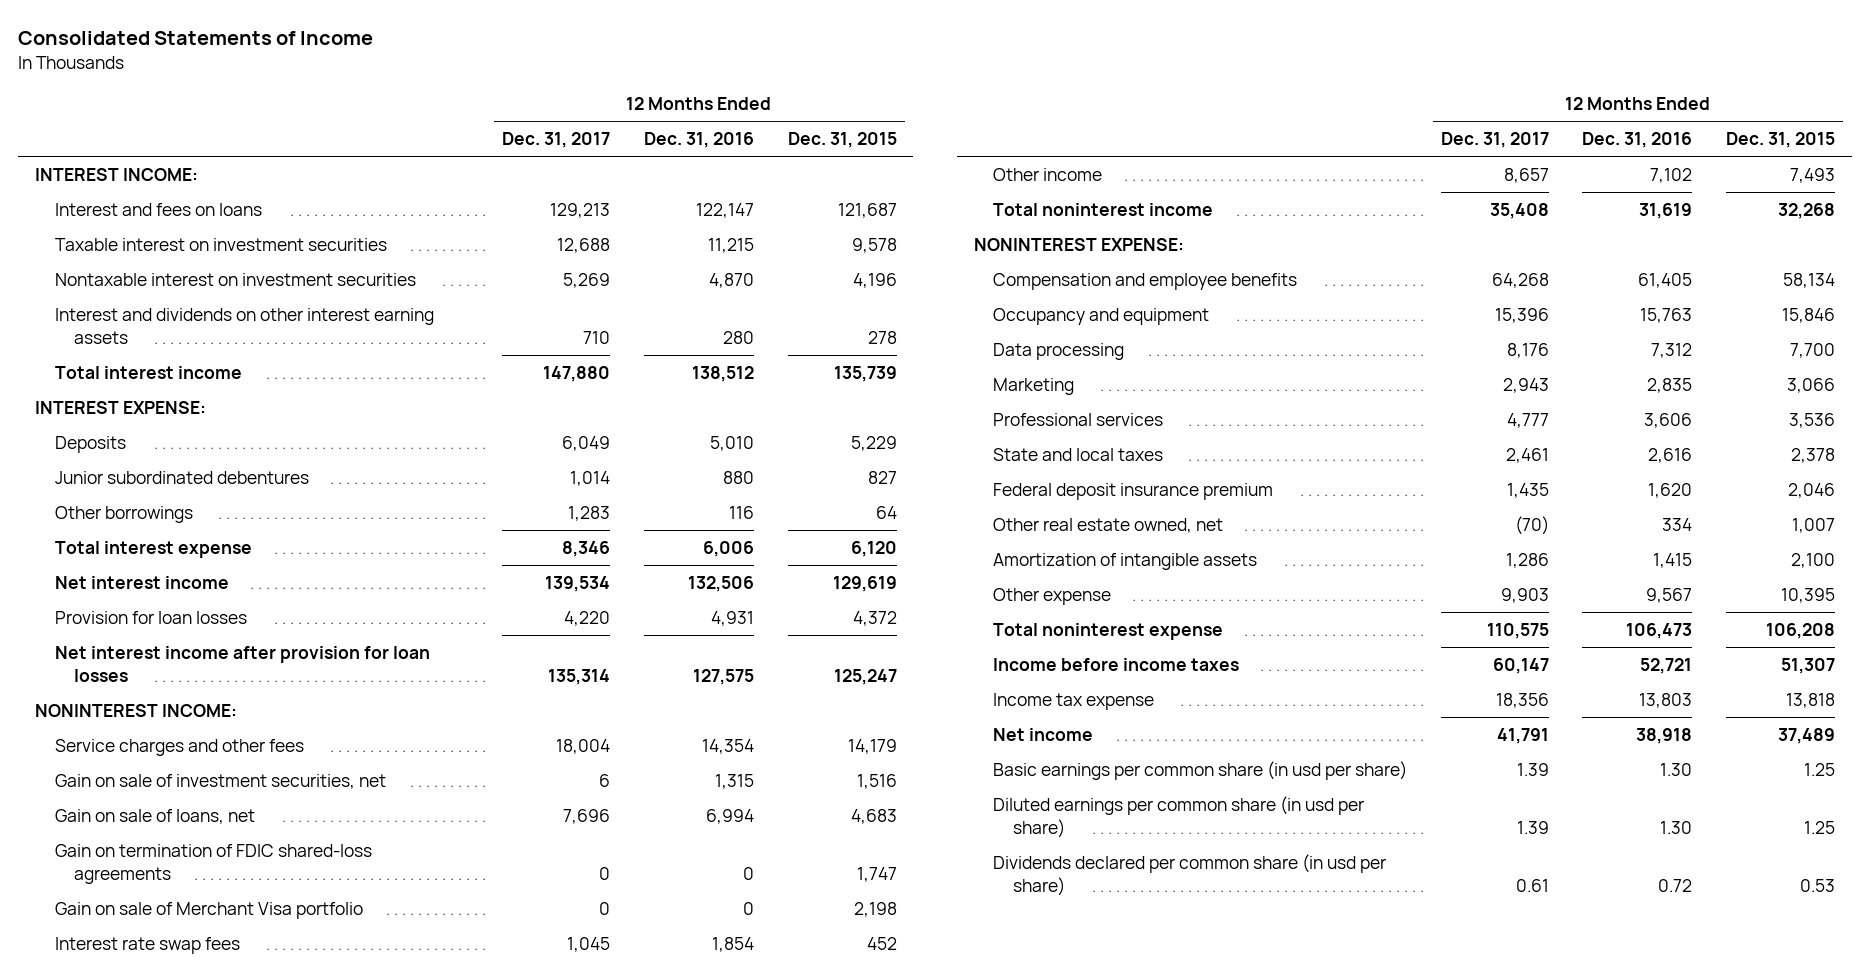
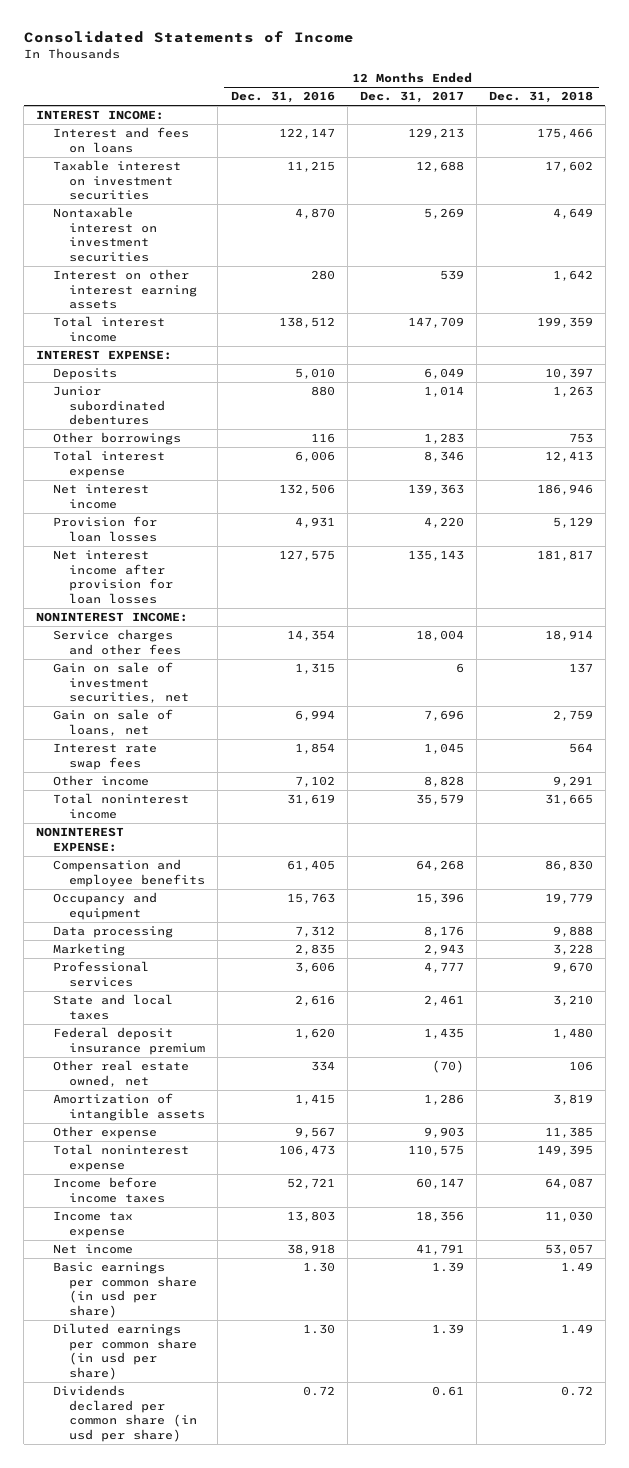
[787,132,897,149] Dec. 31, 2015 -> none
none -> [488,91,593,104] Dec. 31, 2018
[54,307,434,344] Interest and dividends on other interest earning assets -> [52,269,198,310] Interest on other interest earning assets
[583,330,611,344] 710 -> [439,270,464,281] 539
[543,365,611,382] 147,880 -> [407,317,464,329] 147,709
[545,575,611,592] 139,534 -> [407,484,464,496] 139,363
[548,668,611,685] 135,314 -> [407,550,464,562] 135,143
[54,843,372,884] Gain on termination of FDIC shared-loss agreements -> none
[54,901,363,919] Gain on sale of Merchant Visa portfolio -> none
[1503,167,1549,183] 8,657 -> [423,776,464,788] 8,828
[1489,202,1549,219] 35,408 -> [415,794,464,806] 35,579

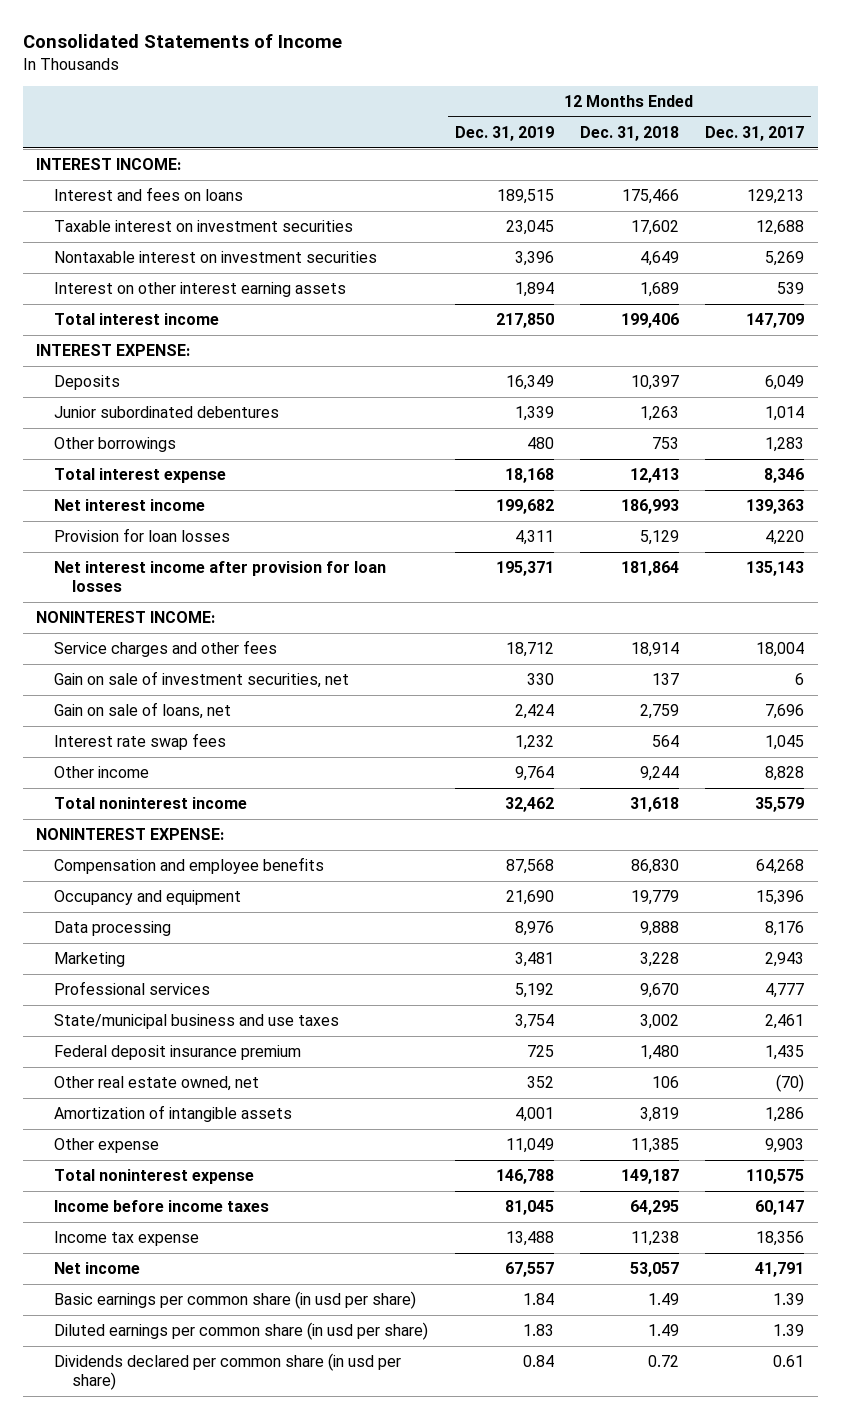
[230,91,335,104] Dec. 31, 2016 -> none
none -> [454,125,554,141] Dec. 31, 2019
[552,270,593,282] 1,642 -> [639,282,679,298] 1,689
[536,317,593,329] 199,359 -> [620,313,679,329] 199,406
[536,484,593,496] 186,946 -> [620,499,679,515] 186,993
[536,550,593,562] 181,817 -> [620,561,679,577] 181,864
[552,776,593,788] 9,291 -> [639,766,679,782] 9,244
[544,794,593,806] 31,665 -> [629,797,679,813] 31,618
[52,994,173,1020] State and local taxes -> [54,1014,340,1030] State/municipal business and use taxes
[552,995,593,1007] 3,210 -> [639,1014,679,1030] 3,002
[536,1145,593,1157] 149,395 -> [620,1169,679,1185] 149,187
[544,1178,593,1190] 64,087 -> [629,1200,679,1216] 64,295
[544,1211,593,1223] 11,030 -> [630,1231,679,1247] 11,238

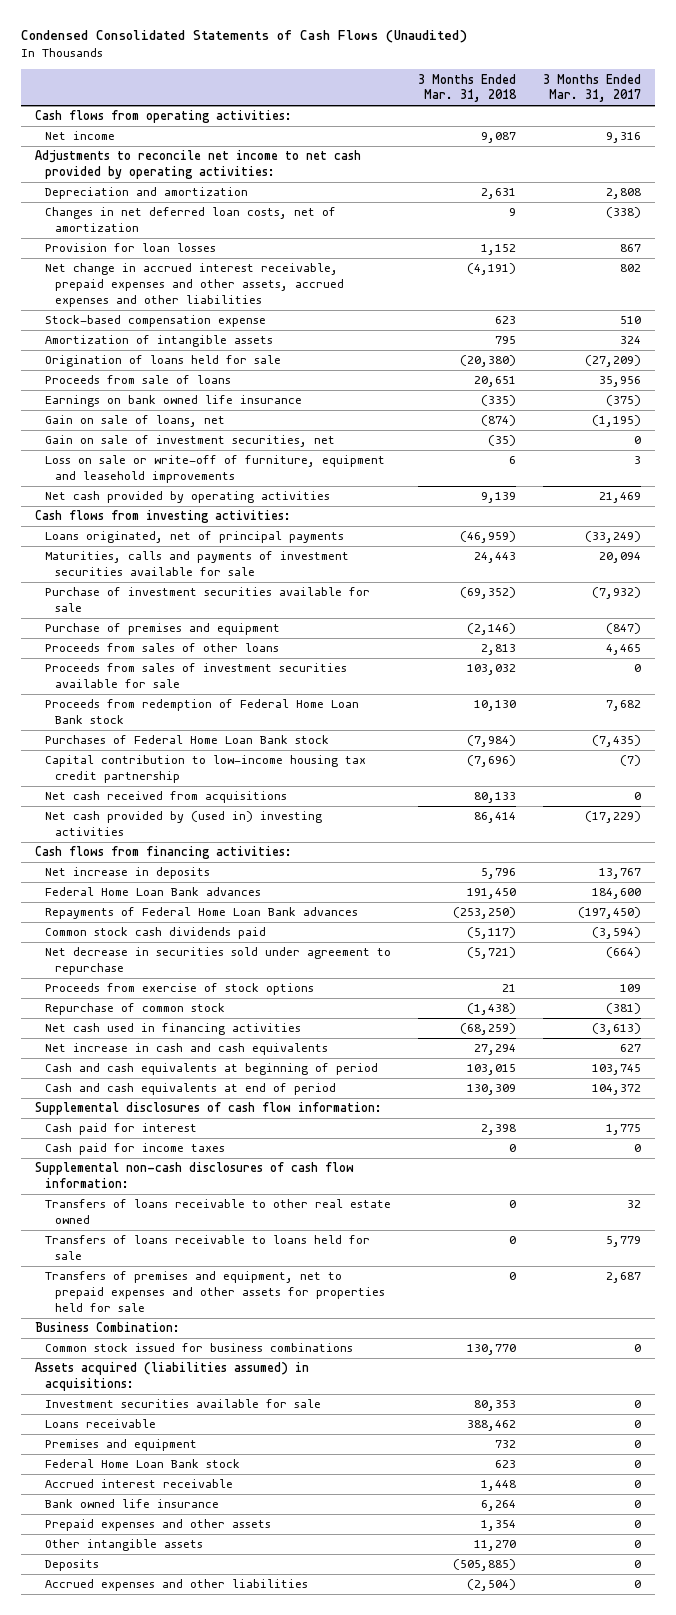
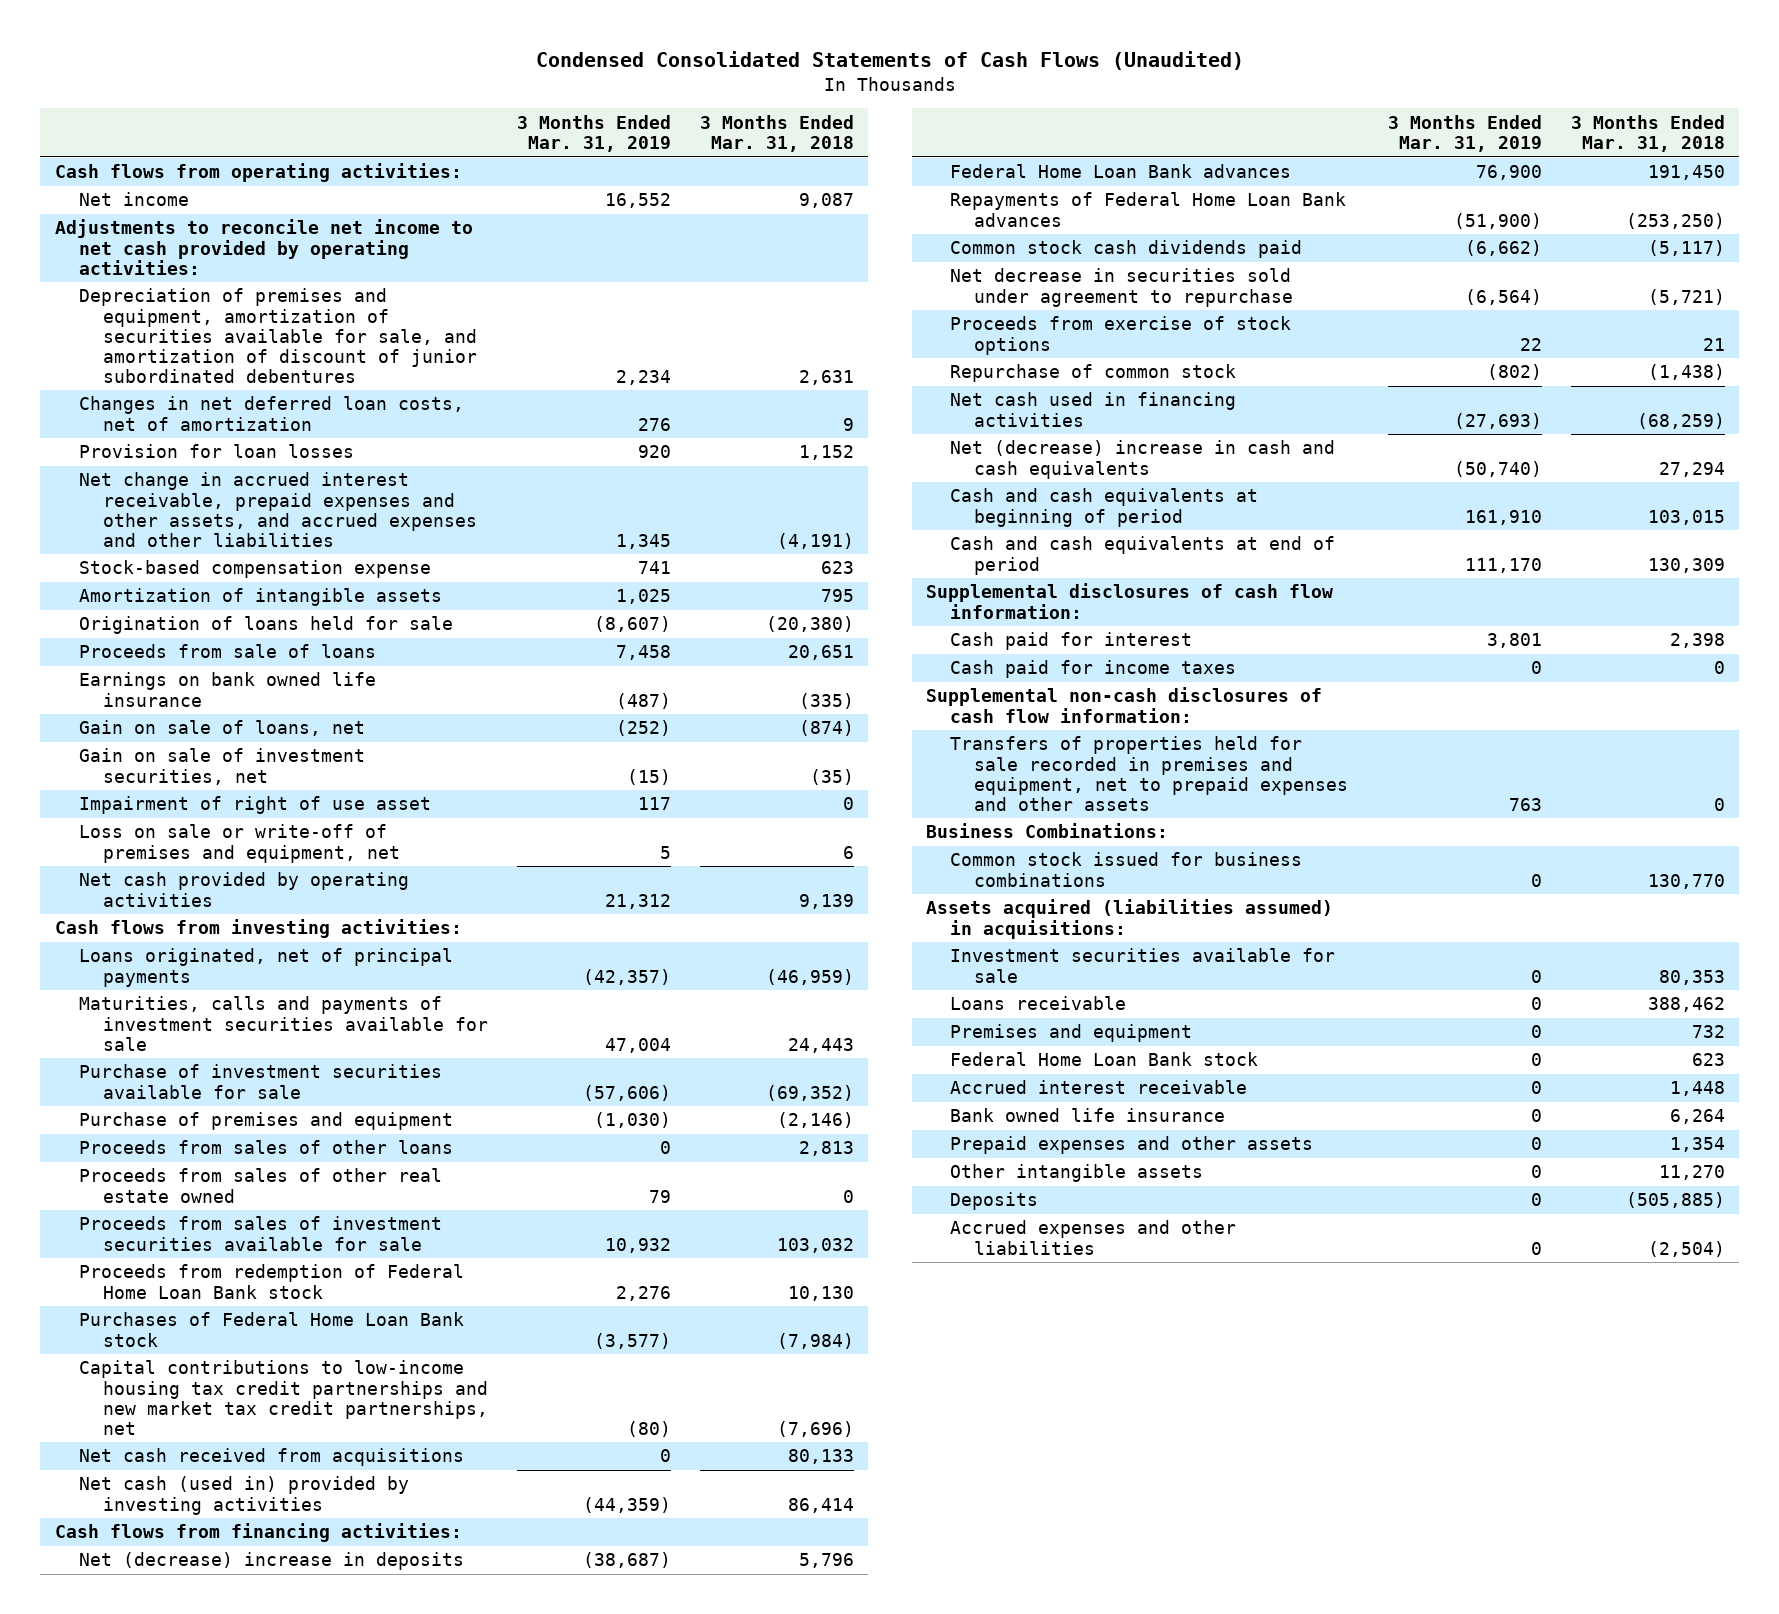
[543,73,642,103] 3 Months Ended Mar. 31, 2017 -> none
none -> [516,114,671,152] 3 Months Ended Mar. 31, 2019
[45,187,249,200] Depreciation and amortization -> [78,288,477,383] Depreciation of premises and equipment, amortization of securities available for sale, and amortization of discount of junior subordinated debentures
[45,263,345,307] Net change in accrued interest receivable, prepaid expenses and other assets, accrued expenses and other liabilities -> [78,472,477,547] Net change in accrued interest receivable, prepaid expenses and other assets, and accrued expenses and other liabilities
none -> [78,796,431,815] Impairment of right of use asset
[45,455,386,484] Loss on sale or write-off of furniture, equipment and leasehold improvements -> [78,824,400,863] Loss on sale or write-off of premises and equipment, net
none -> [78,1168,442,1203] Proceeds from sales of other real estate owned
[45,755,367,784] Capital contribution to low-income housing tax credit partnership -> [78,1360,488,1435] Capital contributions to low-income housing tax credit partnerships and new market tax credit partnerships, net
[45,811,323,837] Net cash provided by (used in) investing activities -> [78,1476,409,1515] Net cash (used in) provided by investing activities
[45,867,211,880] Net increase in deposits -> [78,1552,464,1571] Net (decrease) increase in deposits
[45,1043,329,1056] Net increase in cash and cash equivalents -> [950,440,1336,479] Net (decrease) increase in cash and cash equivalents
[45,1199,392,1225] Transfers of loans receivable to other real estate owned -> none
[45,1235,371,1261] Transfers of loans receivable to loans held for sale -> none
[45,1271,386,1312] Transfers of premises and equipment, net to prepaid expenses and other assets for properties held for sale -> [950,736,1349,811] Transfers of properties held for sale recorded in premises and equipment, net to prepaid expenses and other assets
[34,1322,180,1333] Business Combination: -> [925,823,1168,839] Business Combinations:

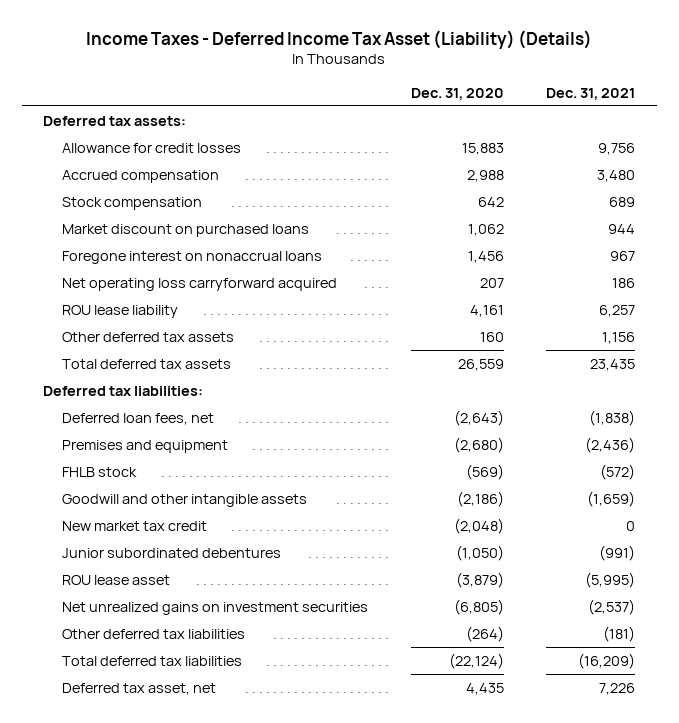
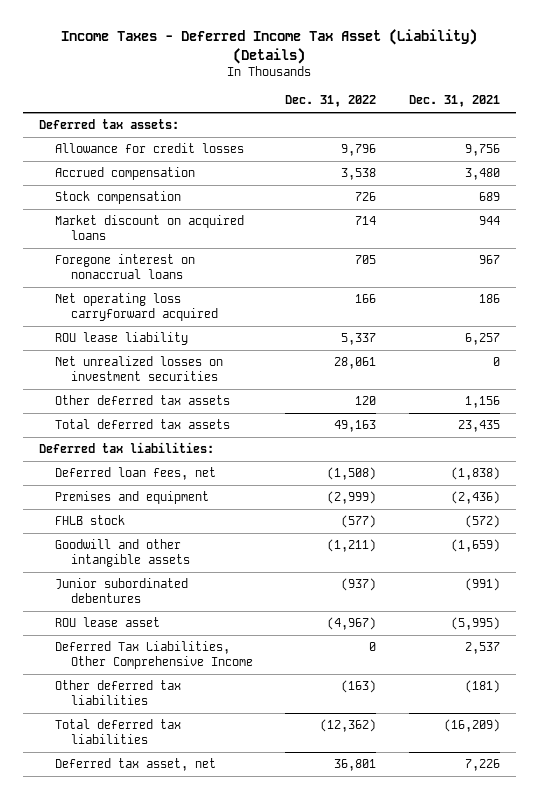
[410,87,504,100] Dec. 31, 2020 -> none
none -> [285,95,377,108] Dec. 31, 2022
[61,223,309,237] Market discount on purchased loans -> [54,215,244,240] Market discount on acquired loans
none -> [54,356,223,381] Net unrealized losses on investment securities
[61,520,207,531] New market tax credit -> none
[61,601,368,615] Net unrealized gains on investment securities -> none
none -> [54,641,253,669] Deferred Tax Liabilities, Other Comprehensive Income

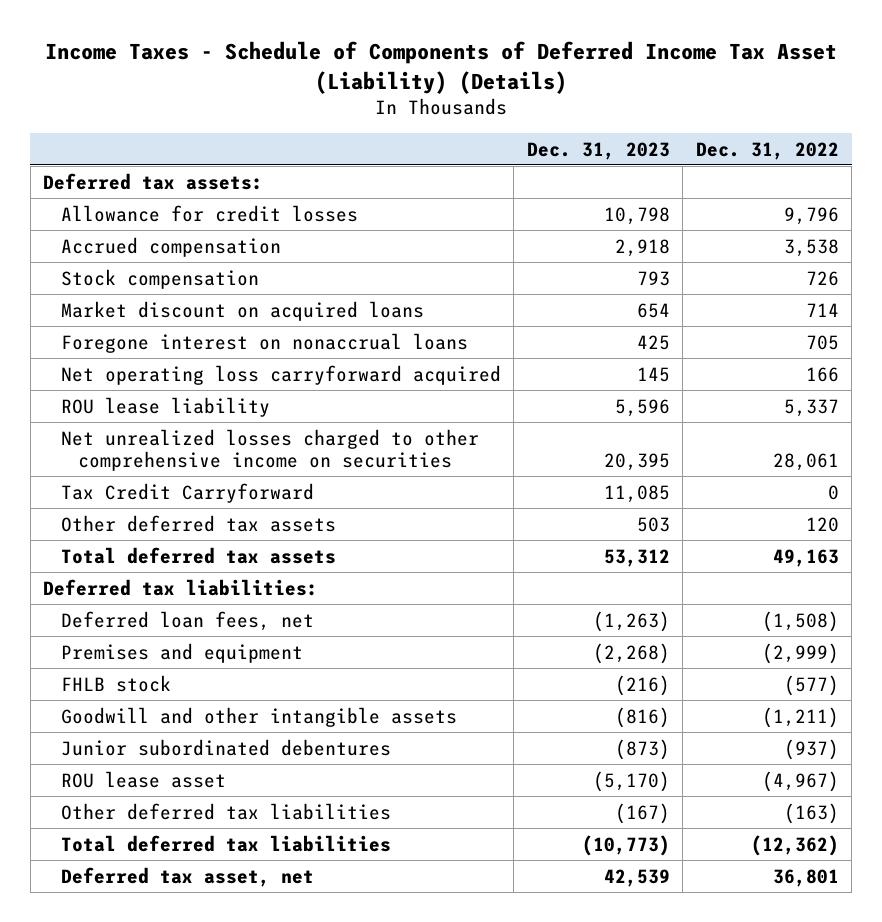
[61,29,478,65] Income Taxes - Deferred Income Tax Asset (Liability) (Details) -> [45,41,838,94] Income Taxes - Schedule of Components of Deferred Income Tax Asset (Liability) (Details)
[408,95,500,108] Dec. 31, 2021 -> none
none -> [526,141,670,160] Dec. 31, 2023
[54,356,223,381] Net unrealized losses on investment securities -> [60,428,479,471] Net unrealized losses charged to other comprehensive income on securities
none -> [60,482,314,503] Tax Credit Carryforward
[54,641,253,669] Deferred Tax Liabilities, Other Comprehensive Income -> none

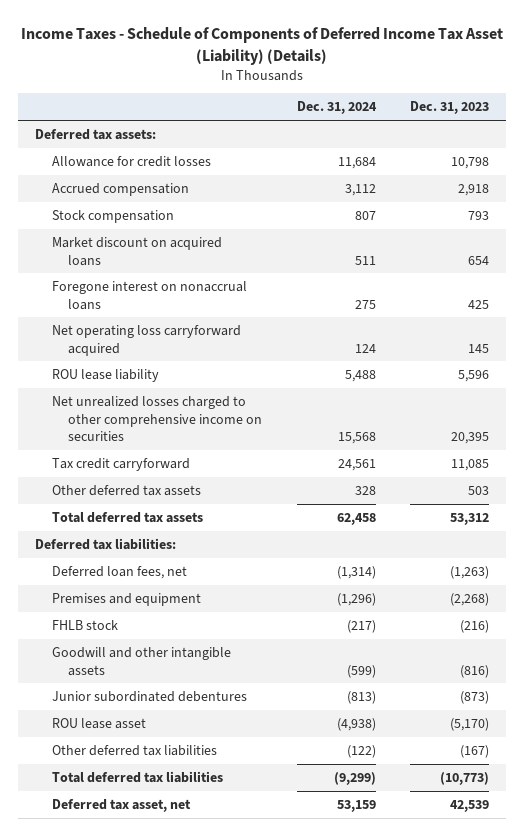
[695,141,839,160] Dec. 31, 2022 -> none
none -> [296,101,377,115] Dec. 31, 2024
[60,482,314,503] Tax Credit Carryforward -> [51,457,190,471] Tax credit carryforward

